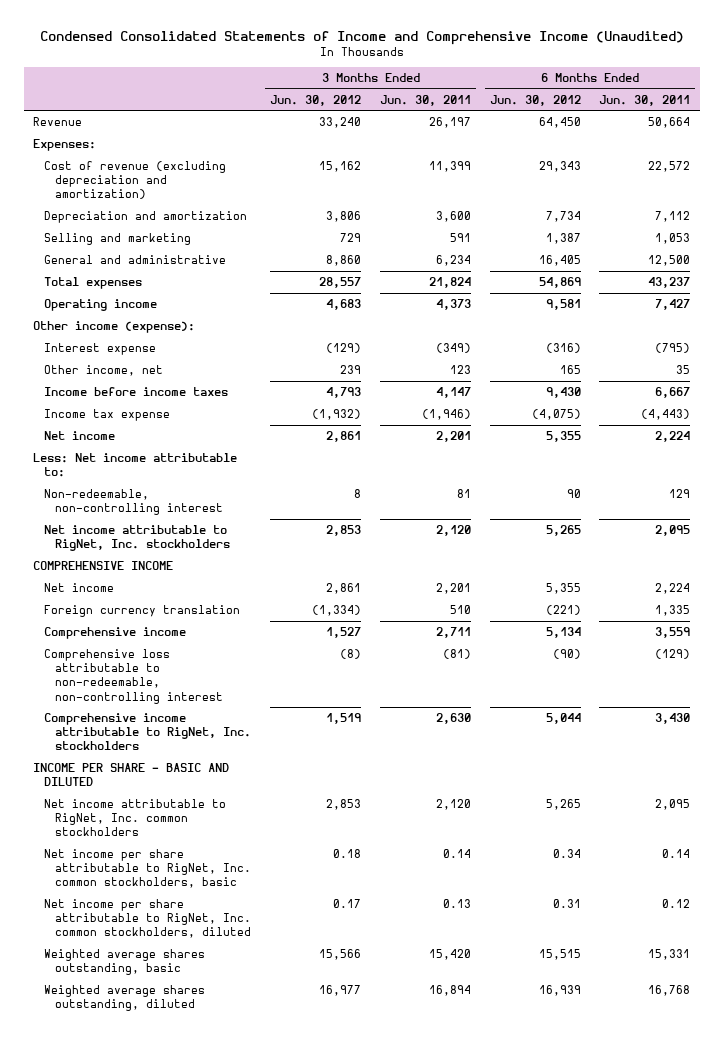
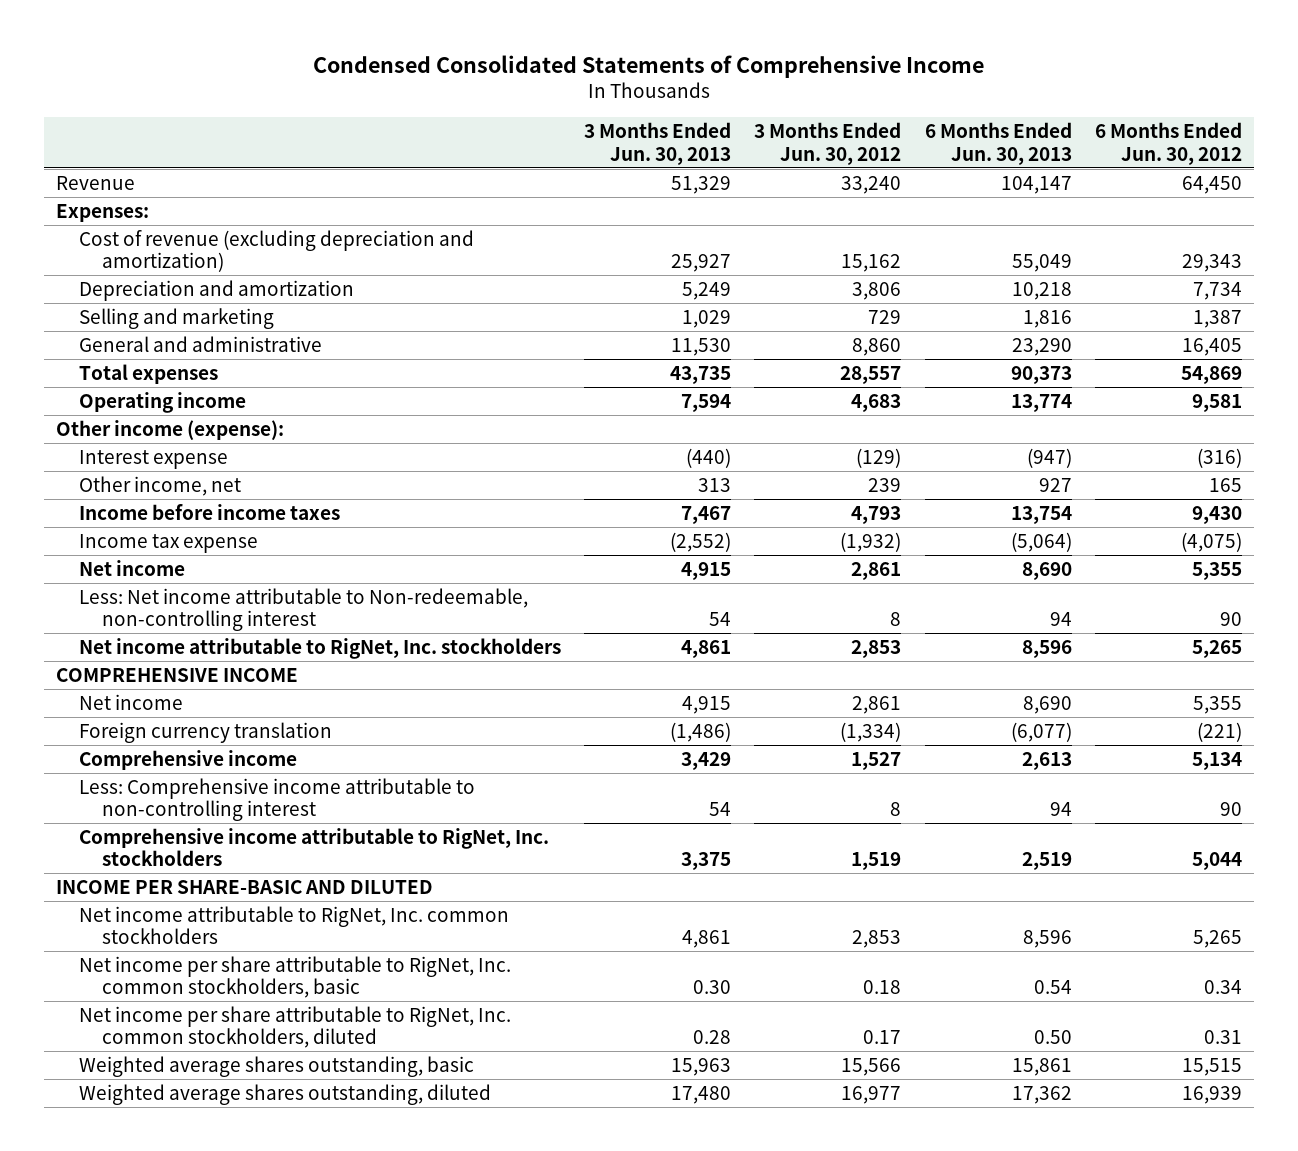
[39,30,684,45] Condensed Consolidated Statements of Income and Comprehensive Income (Unaudited) -> [312,55,984,79] Condensed Consolidated Statements of Comprehensive Income
[379,94,471,106] Jun. 30, 2011 -> none
[599,94,691,106] Jun. 30, 2011 -> none
none -> [584,122,732,165] 3 Months Ended Jun. 30, 2013
none -> [924,122,1072,165] 6 Months Ended Jun. 30, 2013
[33,453,238,478] Less: Net income attributable to: -> none
[44,489,224,516] Non-redeemable, non-controlling interest -> [78,587,528,632] Less: Net income attributable to Non-redeemable, non-controlling interest
[44,649,224,704] Comprehensive loss attributable to non-redeemable, non-controlling interest -> [78,777,475,822] Less: Comprehensive income attributable to non-controlling interest
[340,649,362,660] (8) -> [890,802,902,817] 8
[552,649,581,660] (90) -> [1220,802,1243,817] 90
[33,763,230,787] INCOME PER SHARE - BASIC AND DILUTED -> [55,879,433,894] INCOME PER SHARE-BASIC AND DILUTED

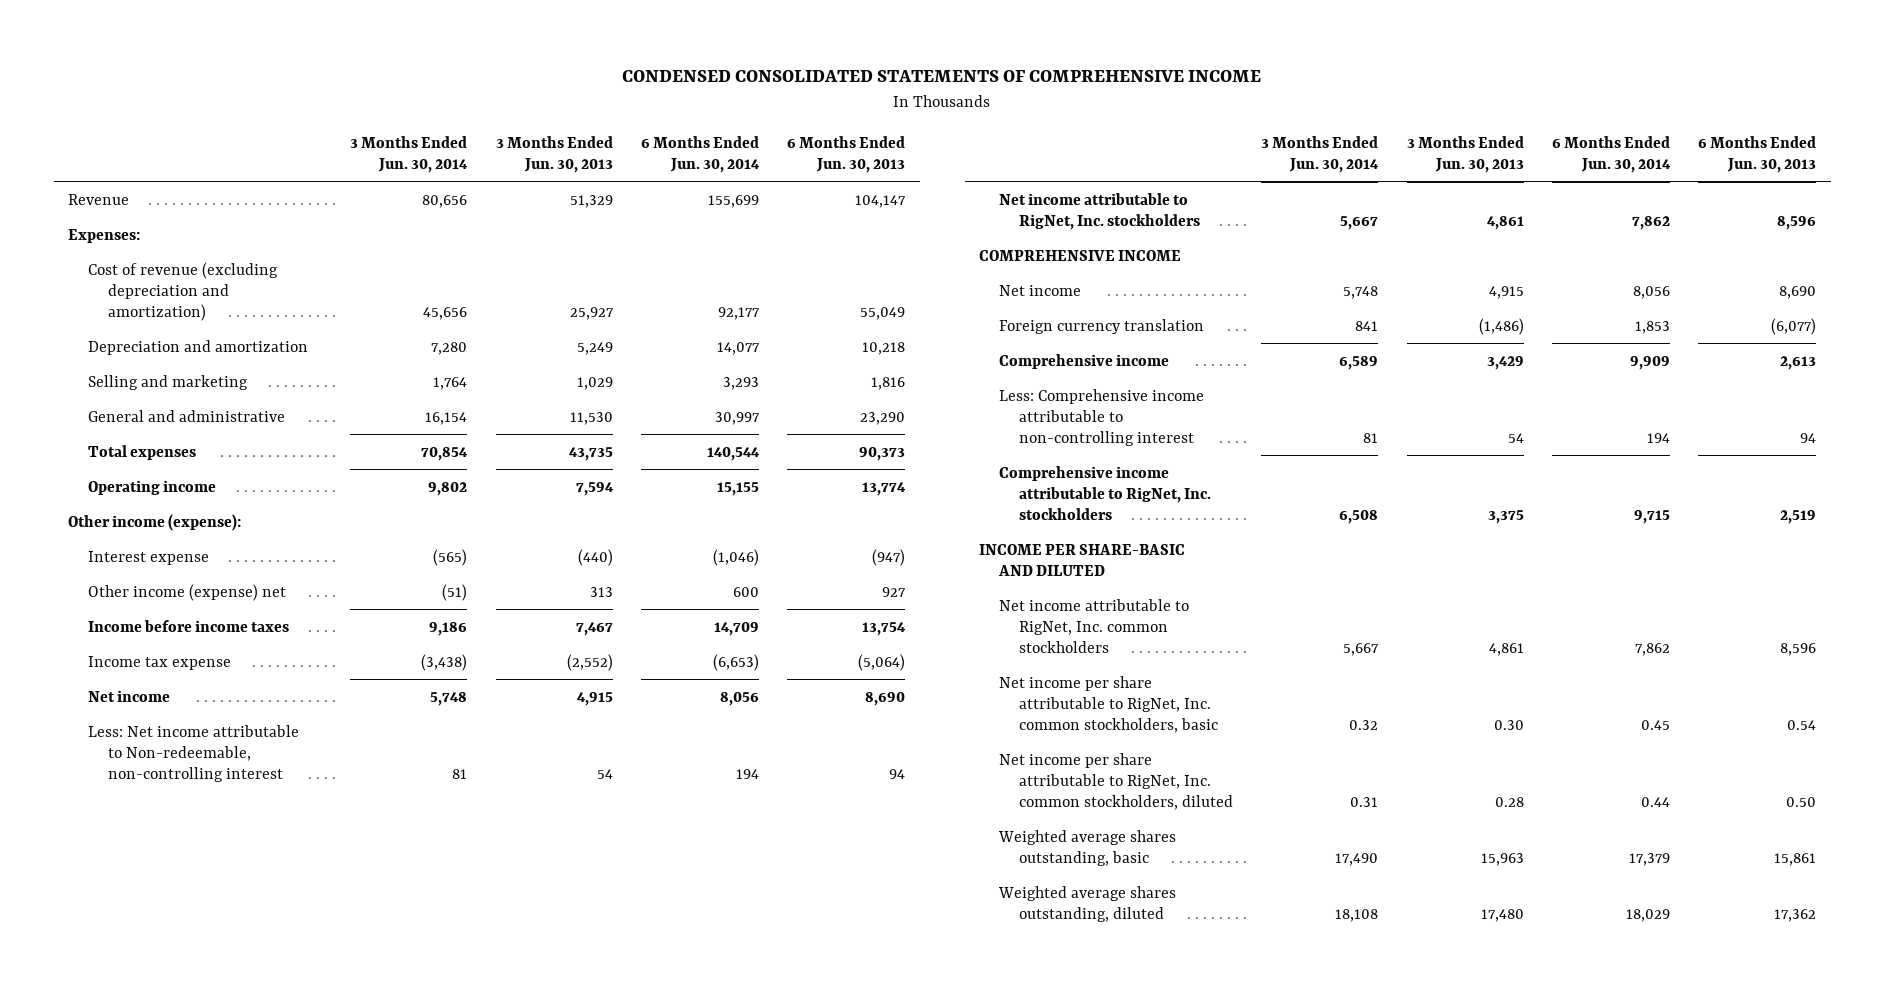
[312,55,984,79] Condensed Consolidated Statements of Comprehensive Income -> [622,70,1262,83] CONDENSED CONSOLIDATED STATEMENTS OF COMPREHENSIVE INCOME
[754,122,902,165] 3 Months Ended Jun. 30, 2012 -> none
[1095,122,1243,165] 6 Months Ended Jun. 30, 2012 -> none
none -> [350,135,469,174] 3 Months Ended Jun. 30, 2014
none -> [640,135,760,174] 6 Months Ended Jun. 30, 2014
[78,475,241,496] Other income, net -> [88,583,287,601] Other income (expense) net

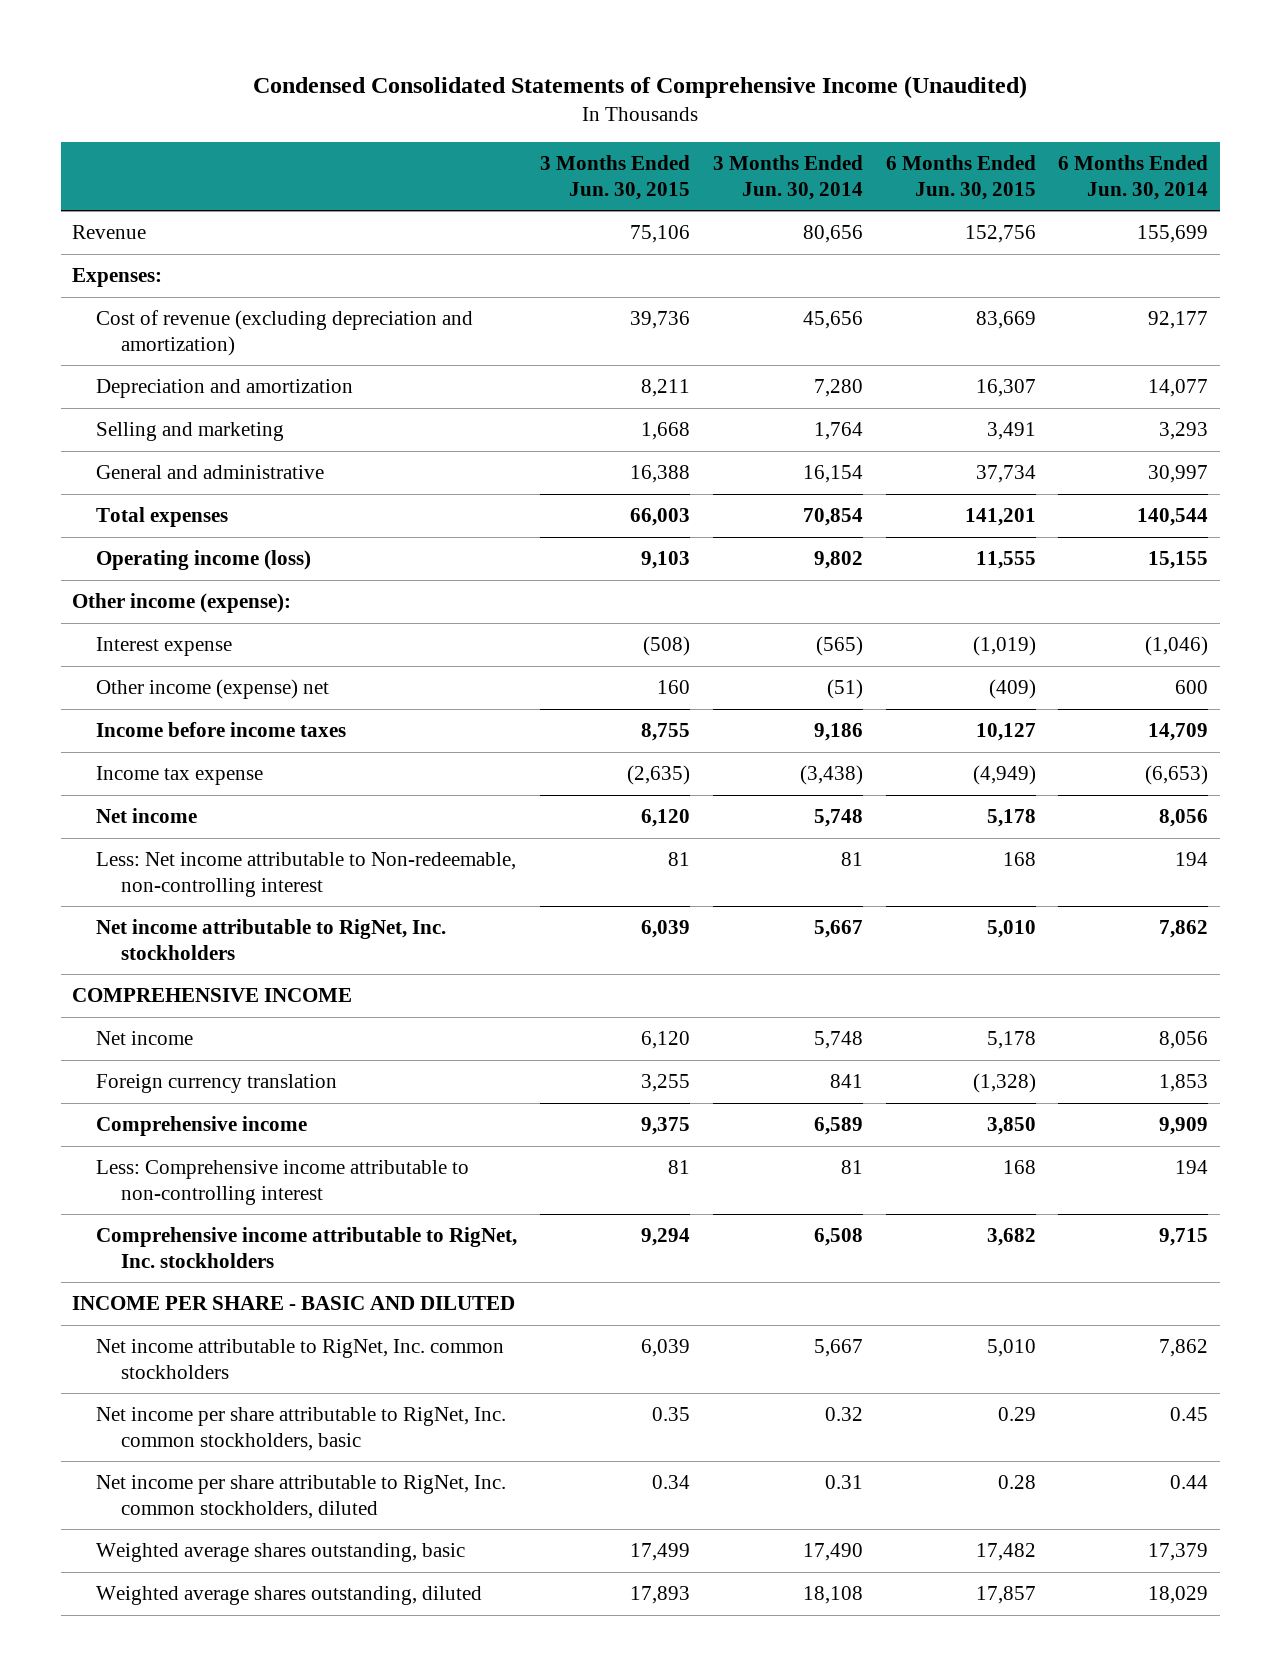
[622,70,1262,83] CONDENSED CONSOLIDATED STATEMENTS OF COMPREHENSIVE INCOME -> [253,75,1028,99] Condensed Consolidated Statements of Comprehensive Income (Unaudited)
[495,135,613,174] 3 Months Ended Jun. 30, 2013 -> none
[787,135,906,174] 6 Months Ended Jun. 30, 2013 -> none
none -> [540,154,691,200] 3 Months Ended Jun. 30, 2015
none -> [885,154,1036,200] 6 Months Ended Jun. 30, 2015
[88,479,217,495] Operating income -> [96,550,312,571] Operating income (loss)
[979,543,1186,576] INCOME PER SHARE-BASIC AND DILUTED -> [71,1296,515,1311] INCOME PER SHARE - BASIC AND DILUTED

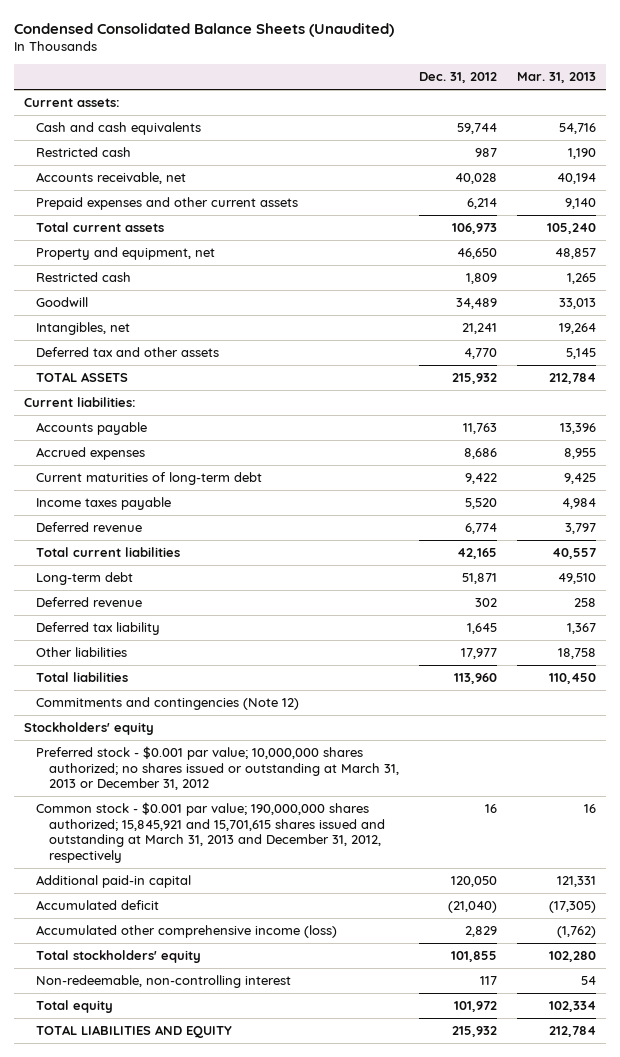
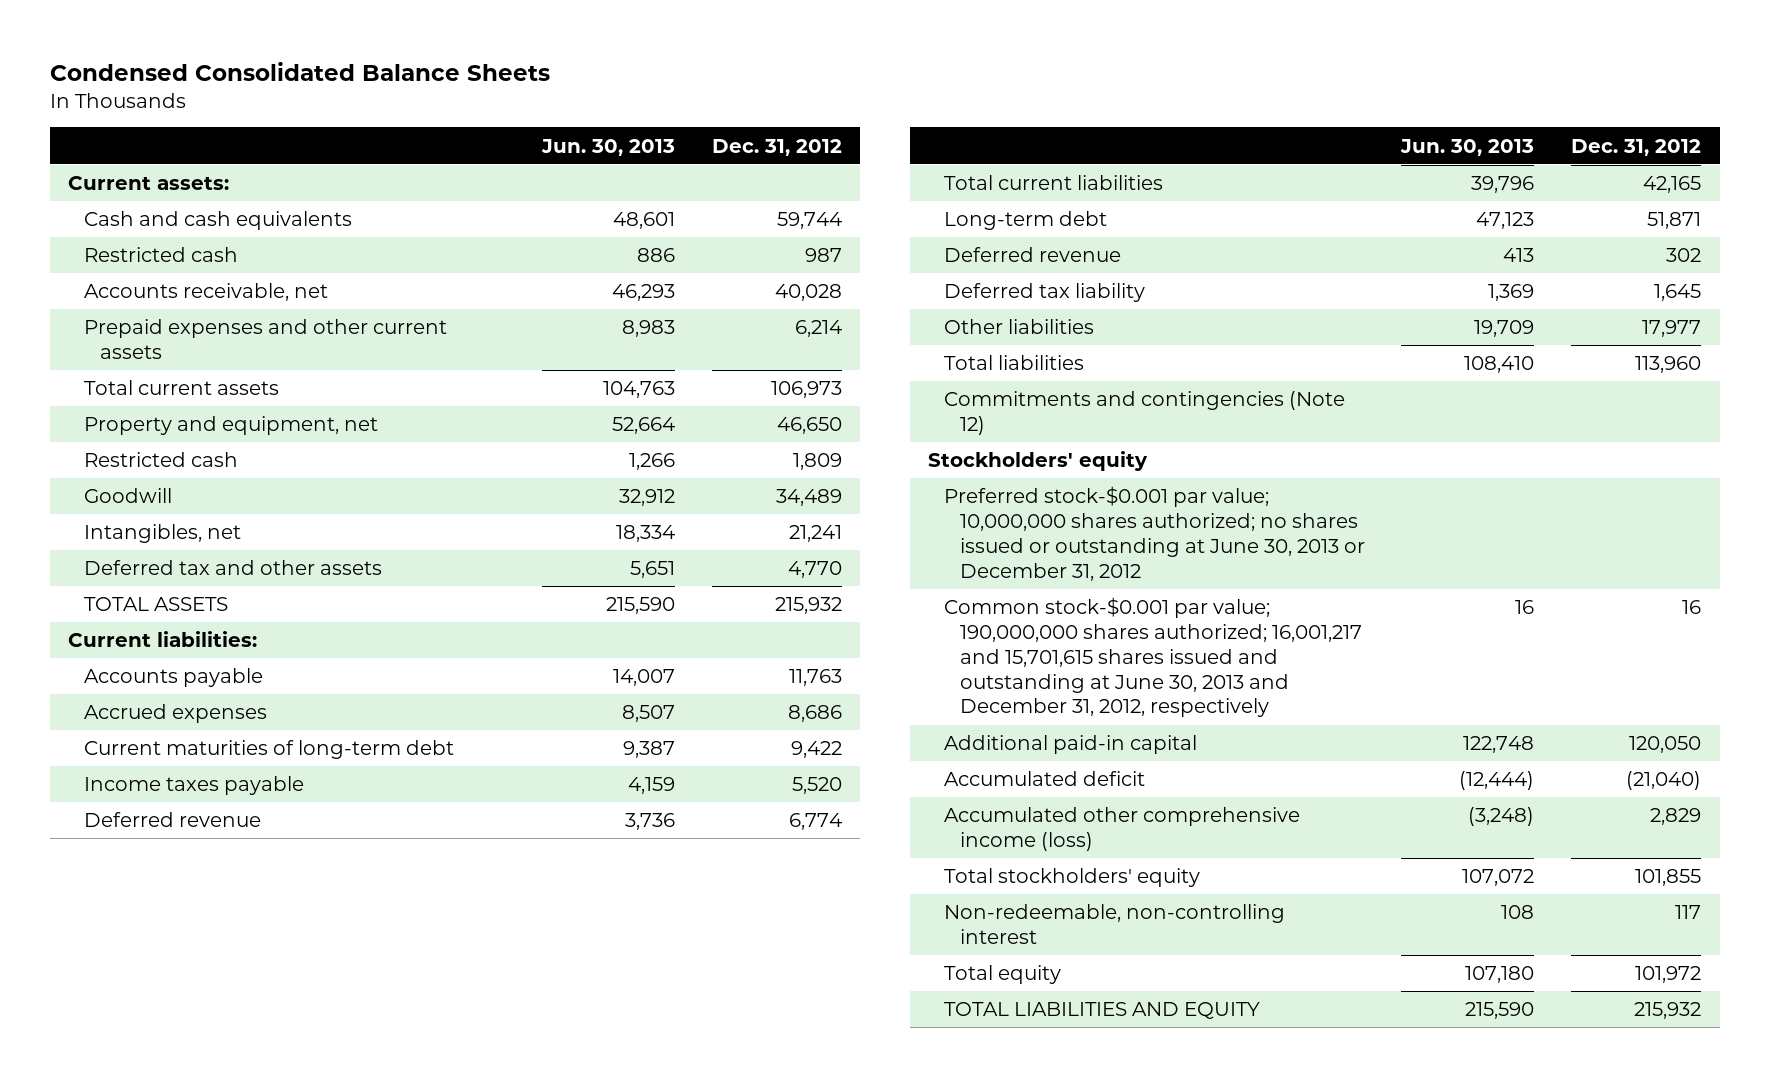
[13,22,394,37] Condensed Consolidated Balance Sheets (Unaudited) -> [49,61,550,81] Condensed Consolidated Balance Sheets
[517,72,597,84] Mar. 31, 2013 -> none
none -> [540,138,675,156] Jun. 30, 2013
[36,746,400,791] Preferred stock - $0.001 par value; 10,000,000 shares authorized; no shares issued or outstanding at March 31, 2013 or December 31, 2012 -> [943,486,1365,581] Preferred stock-$0.001 par value; 10,000,000 shares authorized; no shares issued or outstanding at June 30, 2013 or December 31, 2012
[36,802,386,863] Common stock - $0.001 par value; 190,000,000 shares authorized; 15,845,921 and 15,701,615 shares issued and outstanding at March 31, 2013 and December 31, 2012, respectively -> [943,597,1362,718] Common stock-$0.001 par value; 190,000,000 shares authorized; 16,001,217 and 15,701,615 shares issued and outstanding at June 30, 2013 and December 31, 2012, respectively

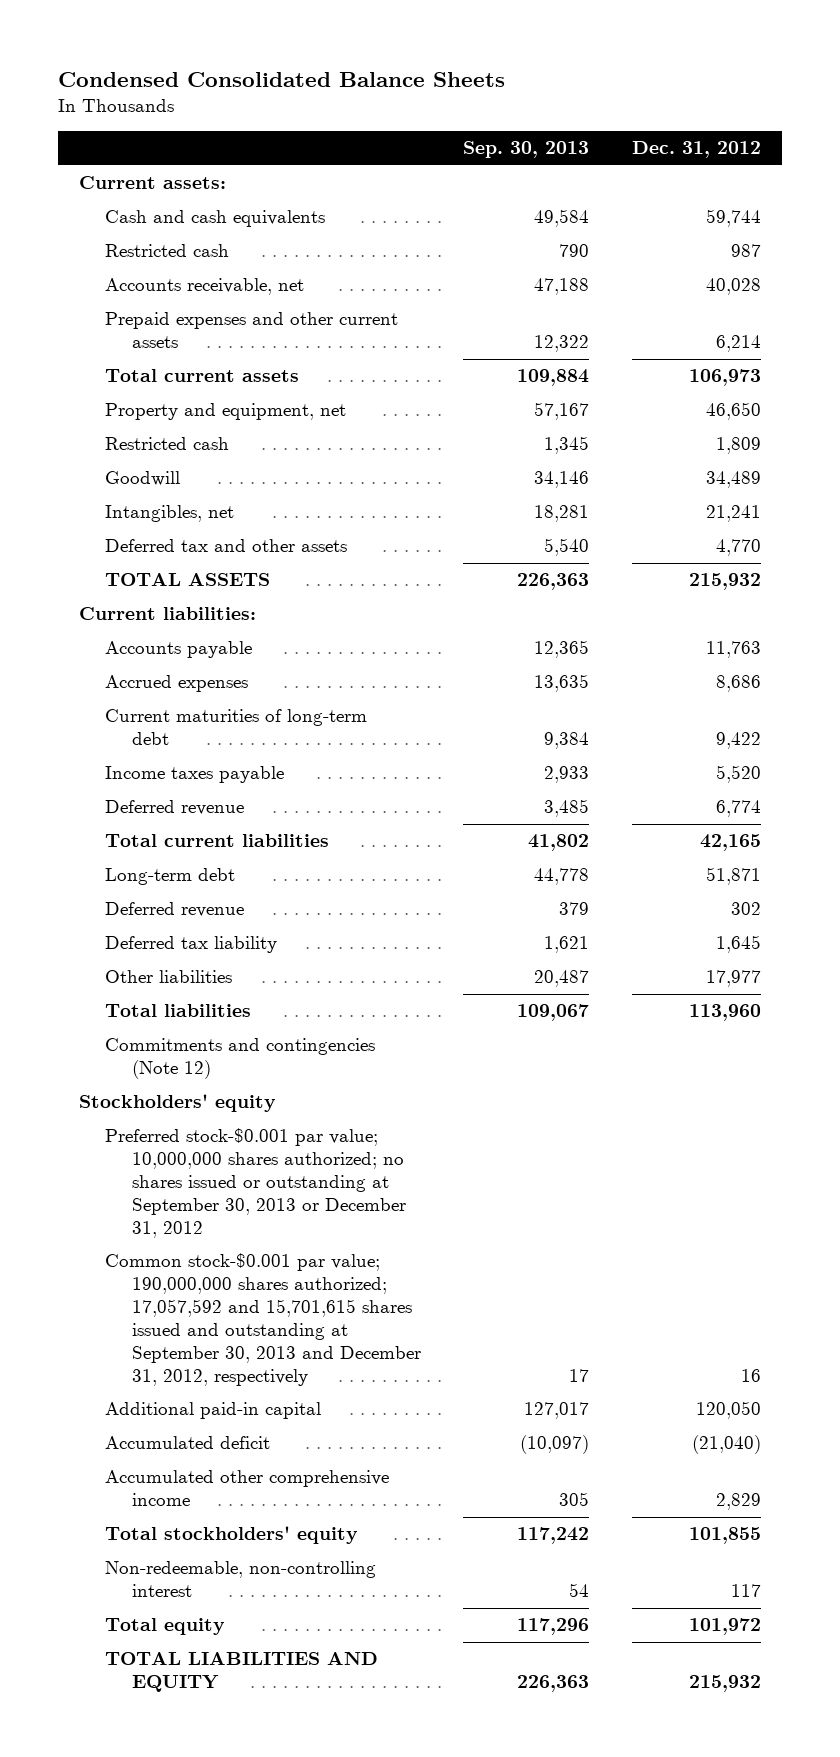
[540,138,675,156] Jun. 30, 2013 -> none
none -> [463,141,590,159] Sep. 30, 2013
[943,486,1365,581] Preferred stock-$0.001 par value; 10,000,000 shares authorized; no shares issued or outstanding at June 30, 2013 or December 31, 2012 -> [105,1128,406,1238] Preferred stock-$0.001 par value; 10,000,000 shares authorized; no shares issued or outstanding at September 30, 2013 or December 31, 2012
[943,597,1362,718] Common stock-$0.001 par value; 190,000,000 shares authorized; 16,001,217 and 15,701,615 shares issued and outstanding at June 30, 2013 and December 31, 2012, respectively -> [105,1253,421,1386] Common stock-$0.001 par value; 190,000,000 shares authorized; 17,057,592 and 15,701,615 shares issued and outstanding at September 30, 2013 and December 31, 2012, respectively
[943,807,1300,851] Accumulated other comprehensive income (loss) -> [105,1470,390,1507] Accumulated other comprehensive income

